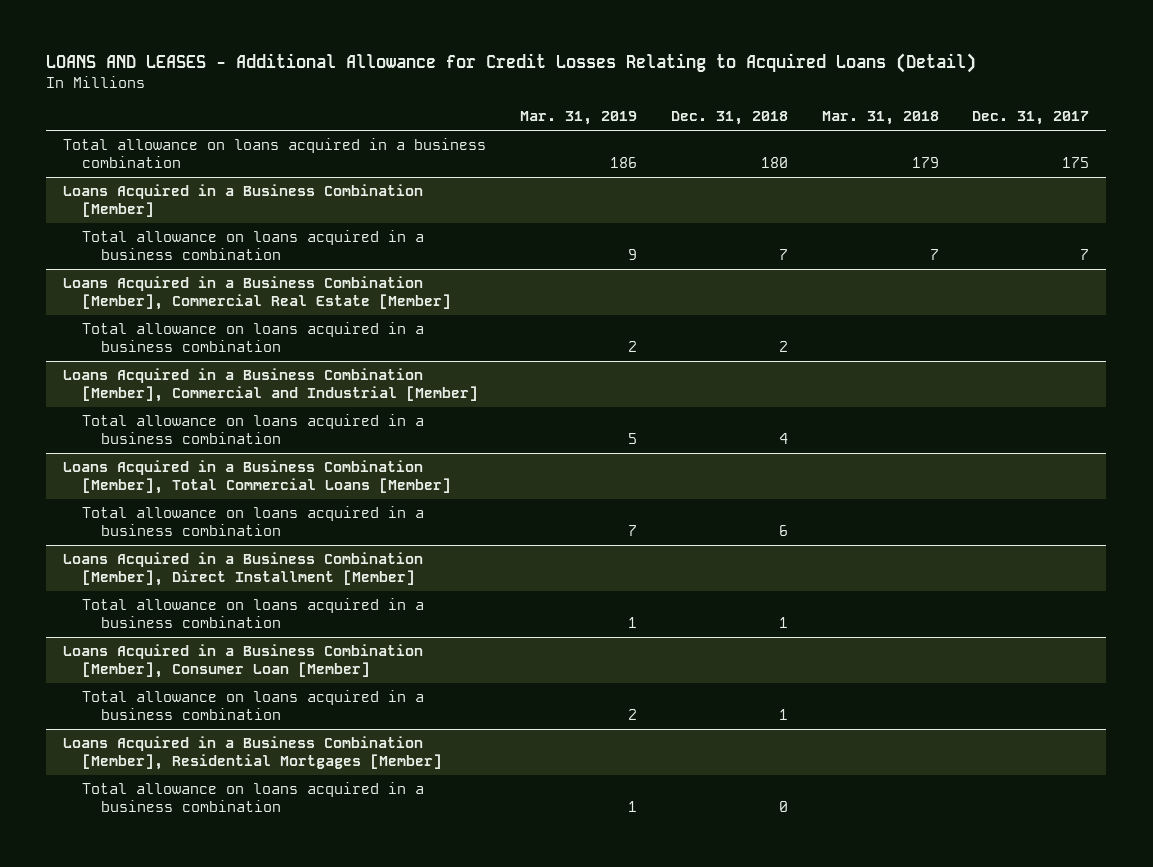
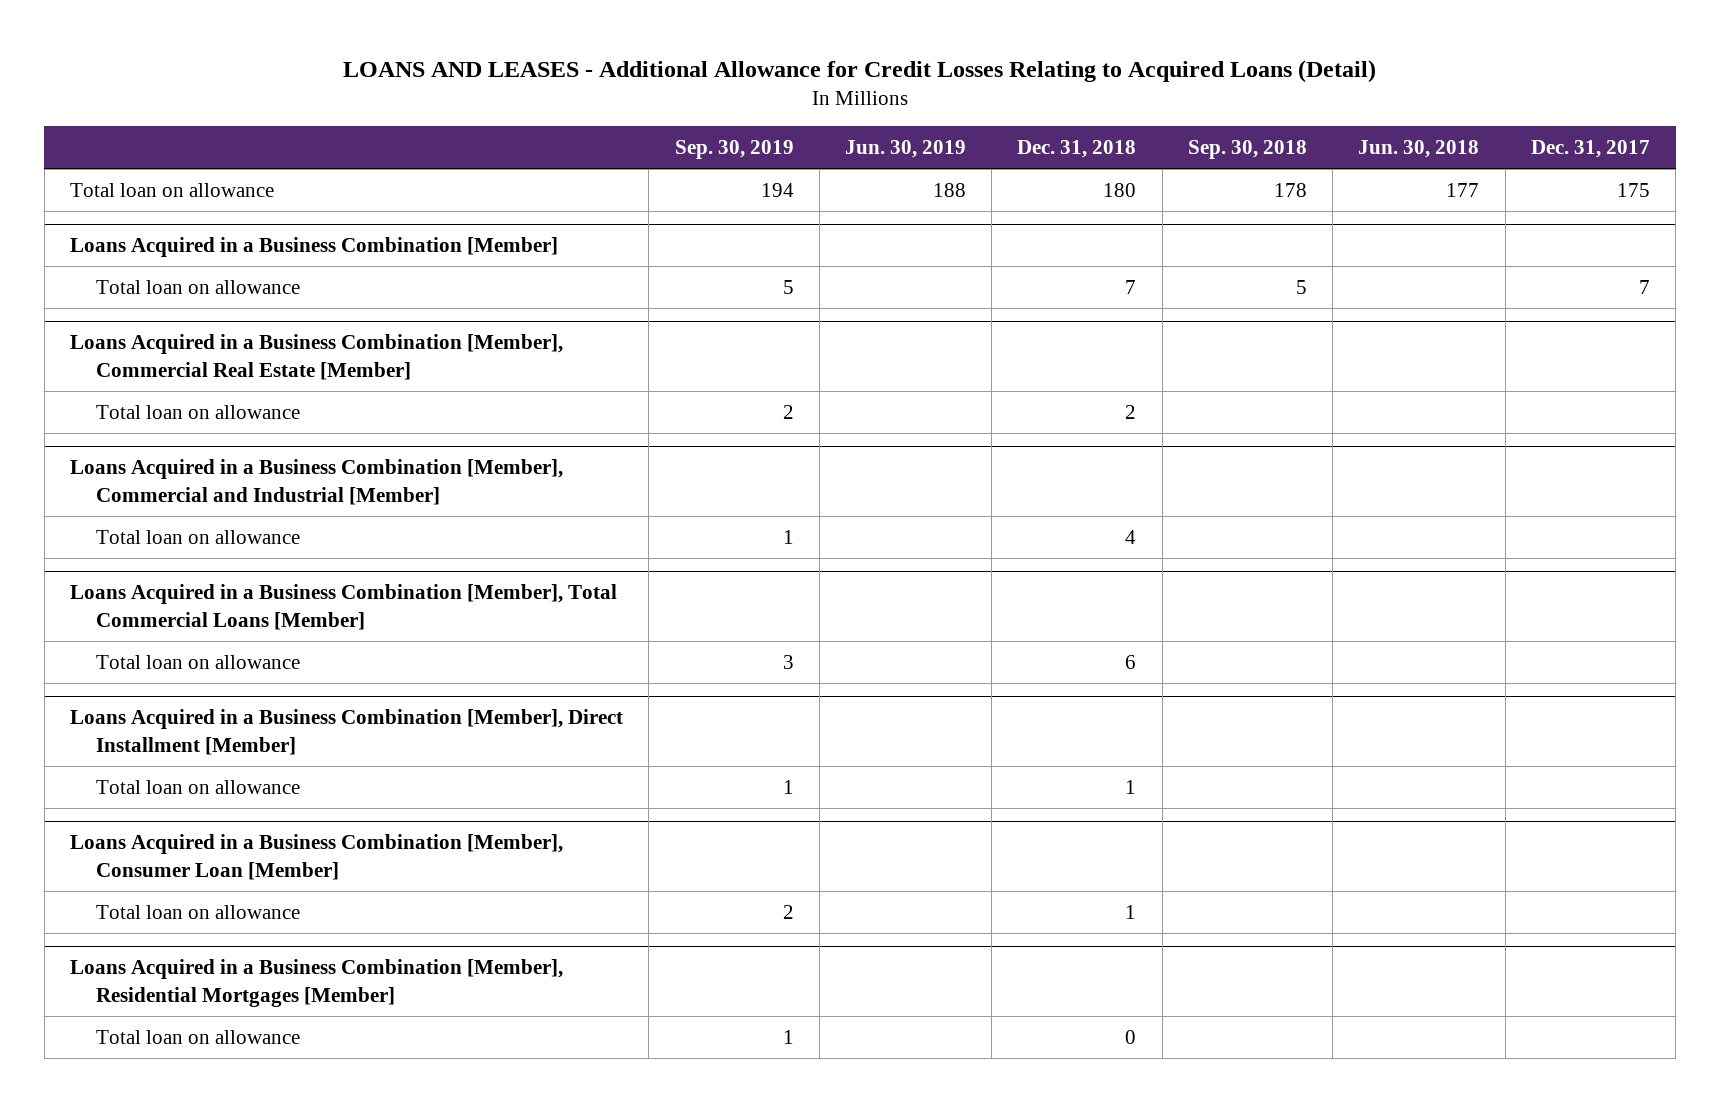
[520,111,638,126] Mar. 31, 2019 -> none
[821,111,939,126] Mar. 31, 2018 -> none
none -> [674,140,794,160] Sep. 30, 2019
none -> [845,140,967,159] Jun. 30, 2019
none -> [1187,140,1307,160] Sep. 30, 2018
none -> [1358,140,1480,159] Jun. 30, 2018
[63,138,487,168] Total allowance on loans acquired in a business combination -> [70,182,275,197] Total loan on allowance
[81,230,424,260] Total allowance on loans acquired in a business combination -> [96,279,301,294] Total loan on allowance
[81,322,424,352] Total allowance on loans acquired in a business combination -> [96,404,301,419] Total loan on allowance
[81,414,424,444] Total allowance on loans acquired in a business combination -> [96,529,301,544] Total loan on allowance
[81,506,424,536] Total allowance on loans acquired in a business combination -> [96,654,301,669] Total loan on allowance
[81,598,424,628] Total allowance on loans acquired in a business combination -> [96,779,301,794] Total loan on allowance
[81,690,424,720] Total allowance on loans acquired in a business combination -> [96,904,301,919] Total loan on allowance
[81,782,424,812] Total allowance on loans acquired in a business combination -> [96,1029,301,1044] Total loan on allowance

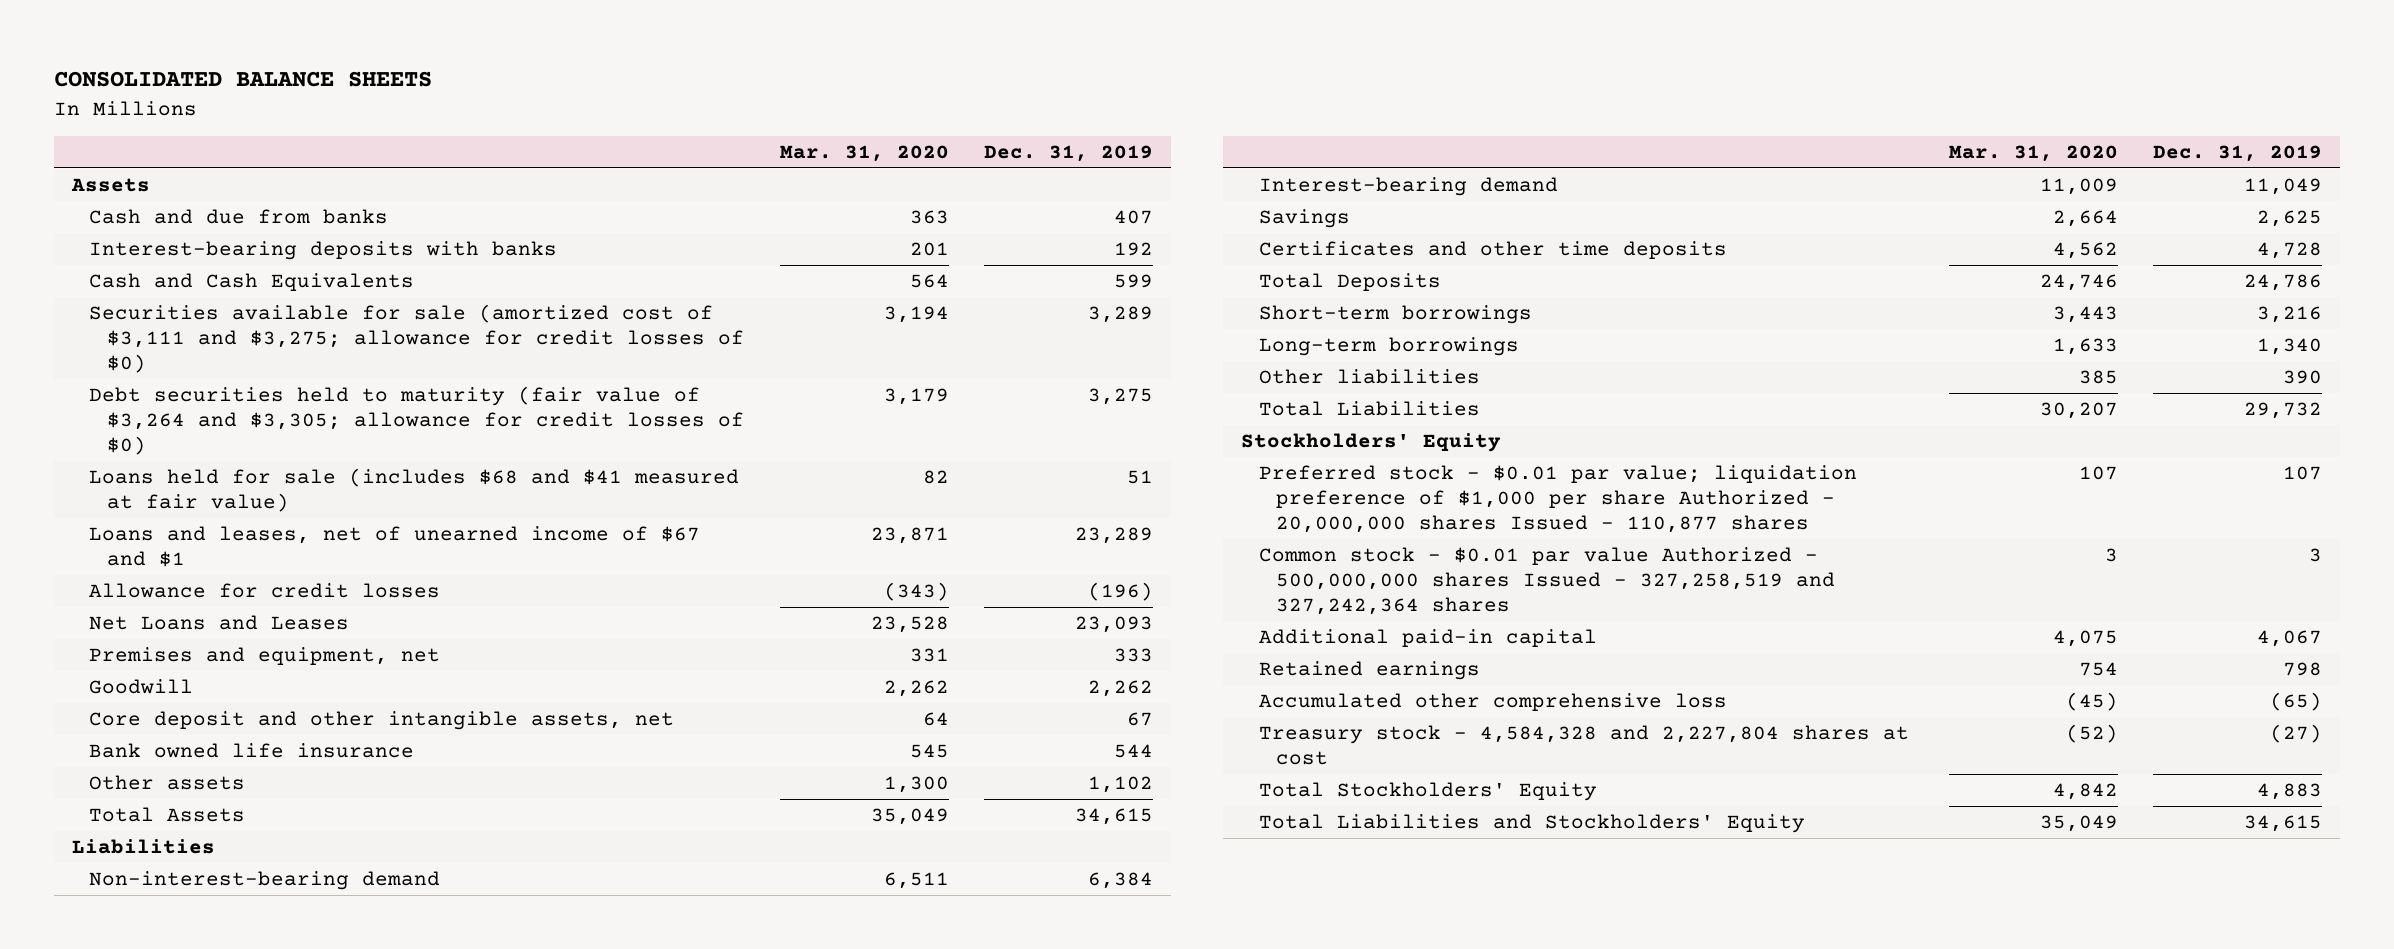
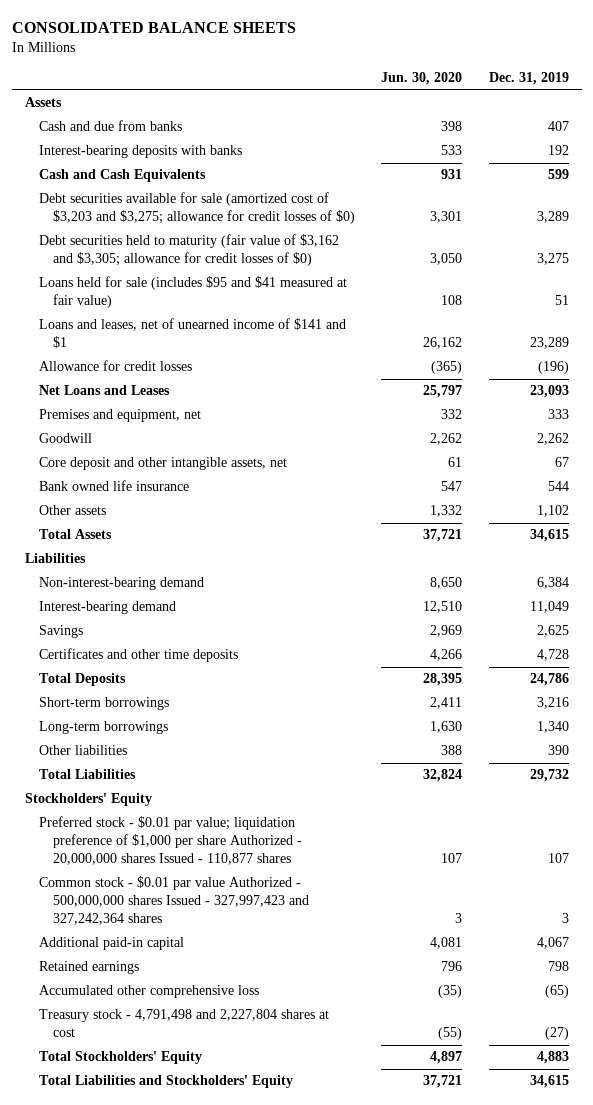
[779,144,949,162] Mar. 31, 2020 -> none
none -> [381,72,463,86] Jun. 30, 2020
[89,304,745,373] Securities available for sale (amortized cost of $3,111 and $3,275; allowance for credit losses of $0) -> [38,192,356,225] Debt securities available for sale (amortized cost of $3,203 and $3,275; allowance for credit losses of $0)
[89,386,745,455] Debt securities held to maturity (fair value of $3,264 and $3,305; allowance for credit losses of $0) -> [38,234,339,267] Debt securities held to maturity (fair value of $3,162 and $3,305; allowance for credit losses of $0)
[89,468,740,512] Loans held for sale (includes $68 and $41 measured at fair value) -> [38,276,347,309] Loans held for sale (includes $95 and $41 measured at fair value)
[89,526,701,567] Loans and leases, net of unearned income of $67 and $1 -> [38,318,346,349] Loans and leases, net of unearned income of $141 and $1
[1258,547,1836,615] Common stock - $0.01 par value Authorized - 500,000,000 shares Issued - 327,258,519 and 327,242,364 shares -> [38,876,310,926] Common stock - $0.01 par value Authorized - 500,000,000 shares Issued - 327,997,423 and 327,242,364 shares
[1258,725,1909,765] Treasury stock - 4,584,328 and 2,227,804 shares at cost -> [38,1009,329,1038] Treasury stock - 4,791,498 and 2,227,804 shares at cost

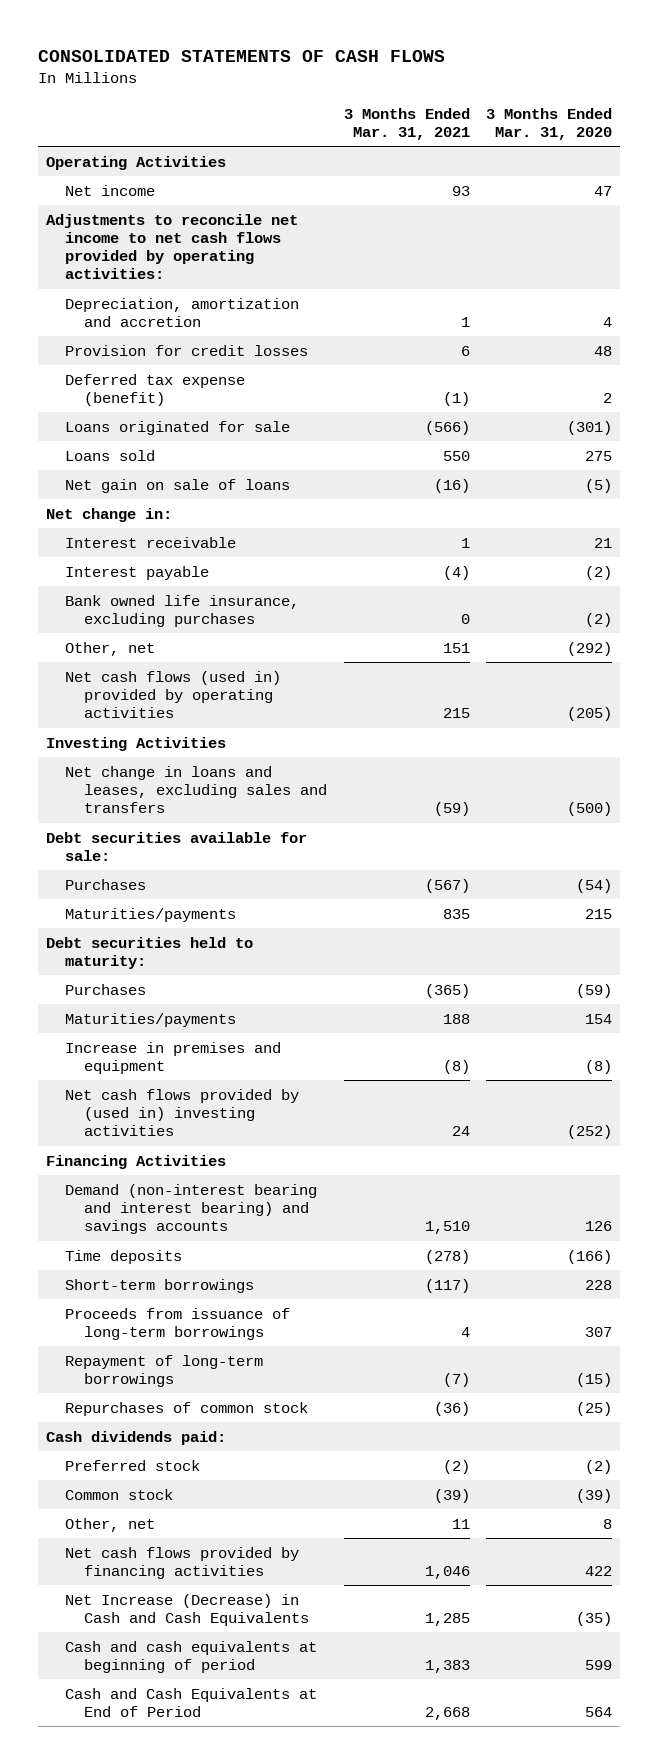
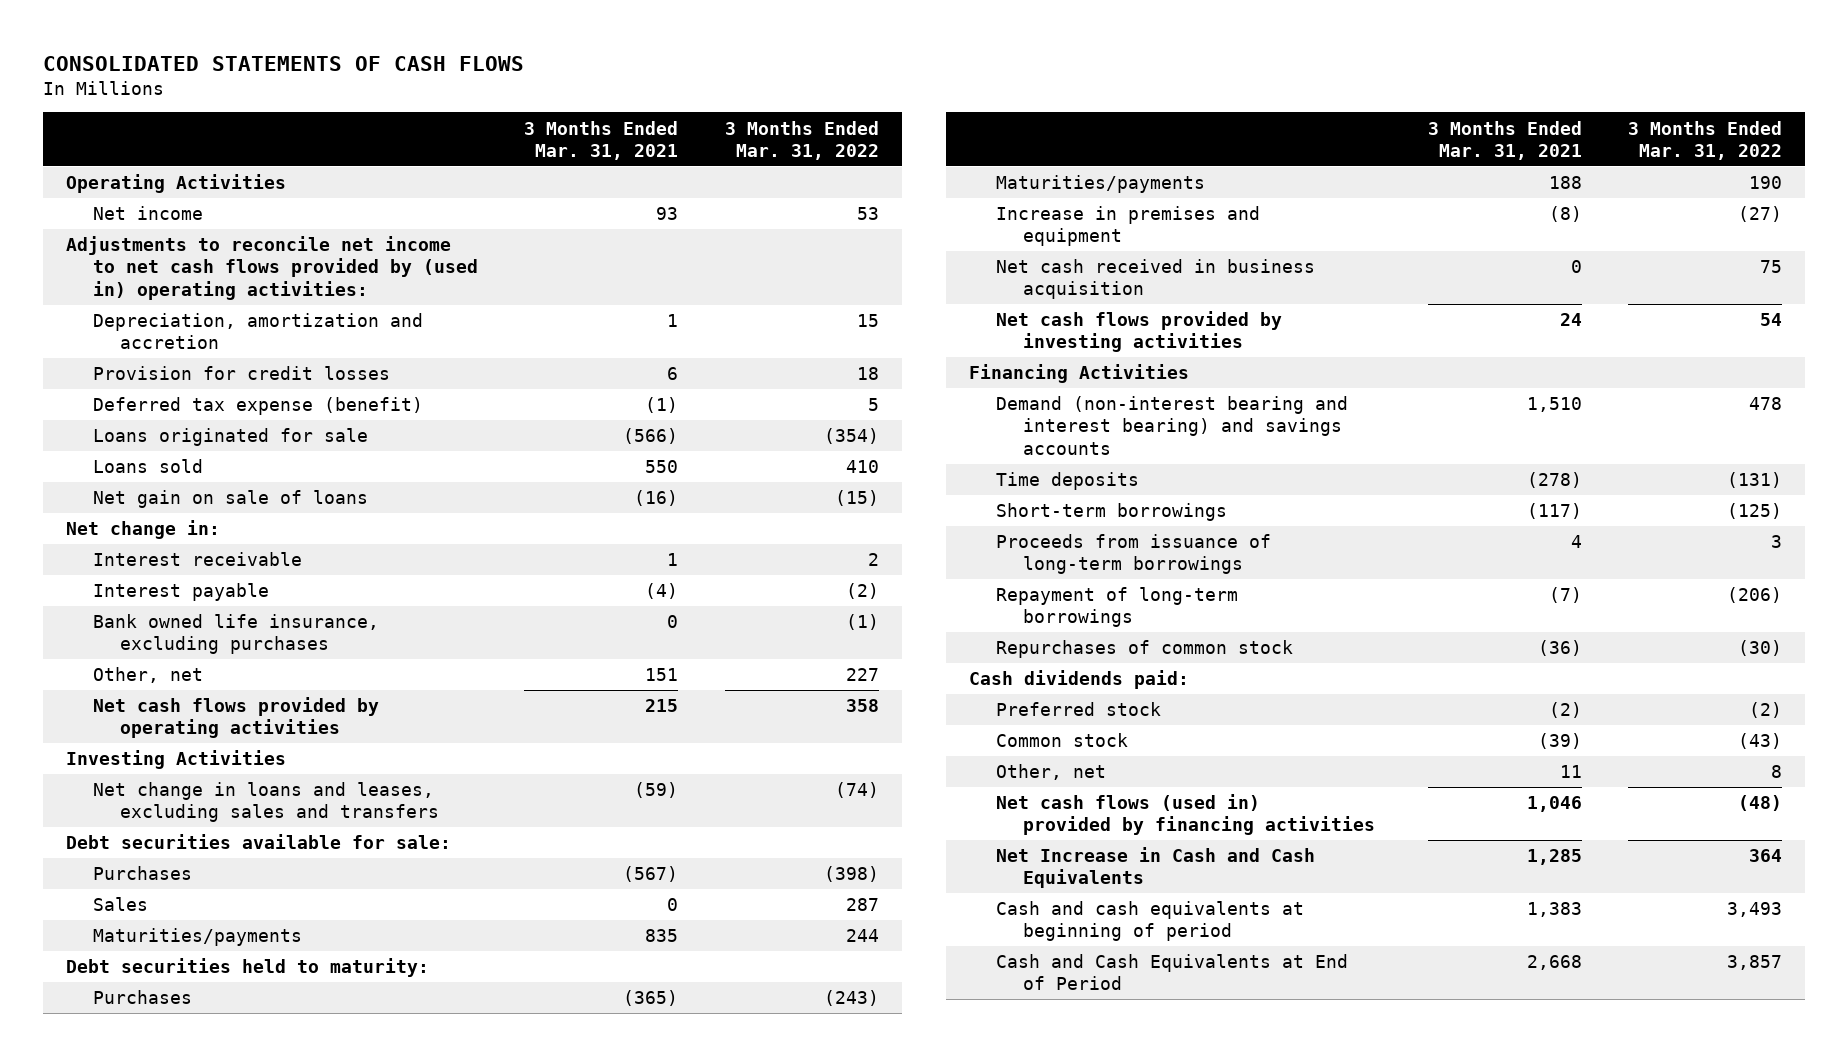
[486,107,613,140] 3 Months Ended Mar. 31, 2020 -> none
none -> [724,120,879,160] 3 Months Ended Mar. 31, 2022
[46,213,299,280] Adjustments to reconcile net income to net cash flows provided by operating activities: -> [66,236,479,300] Adjustments to reconcile net income to net cash flows provided by (used in) operating activities:
[65,670,282,719] Net cash flows (used in) provided by operating activities -> [93,697,380,739] Net cash flows provided by operating activities
none -> [93,897,149,912] Sales
none -> [996,259,1316,300] Net cash received in business acquisition
[65,1088,300,1137] Net cash flows provided by (used in) investing activities -> [996,311,1283,353] Net cash flows provided by investing activities
[65,1546,300,1579] Net cash flows provided by financing activities -> [996,794,1376,836] Net cash flows (used in) provided by financing activities
[65,1593,310,1626] Net Increase (Decrease) in Cash and Cash Equivalents -> [996,847,1316,889] Net Increase in Cash and Cash Equivalents

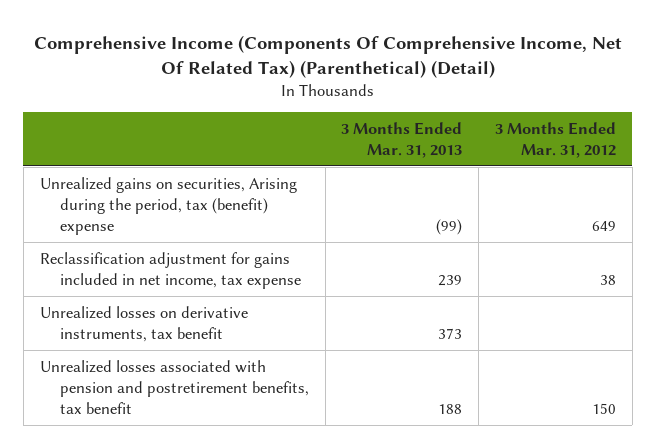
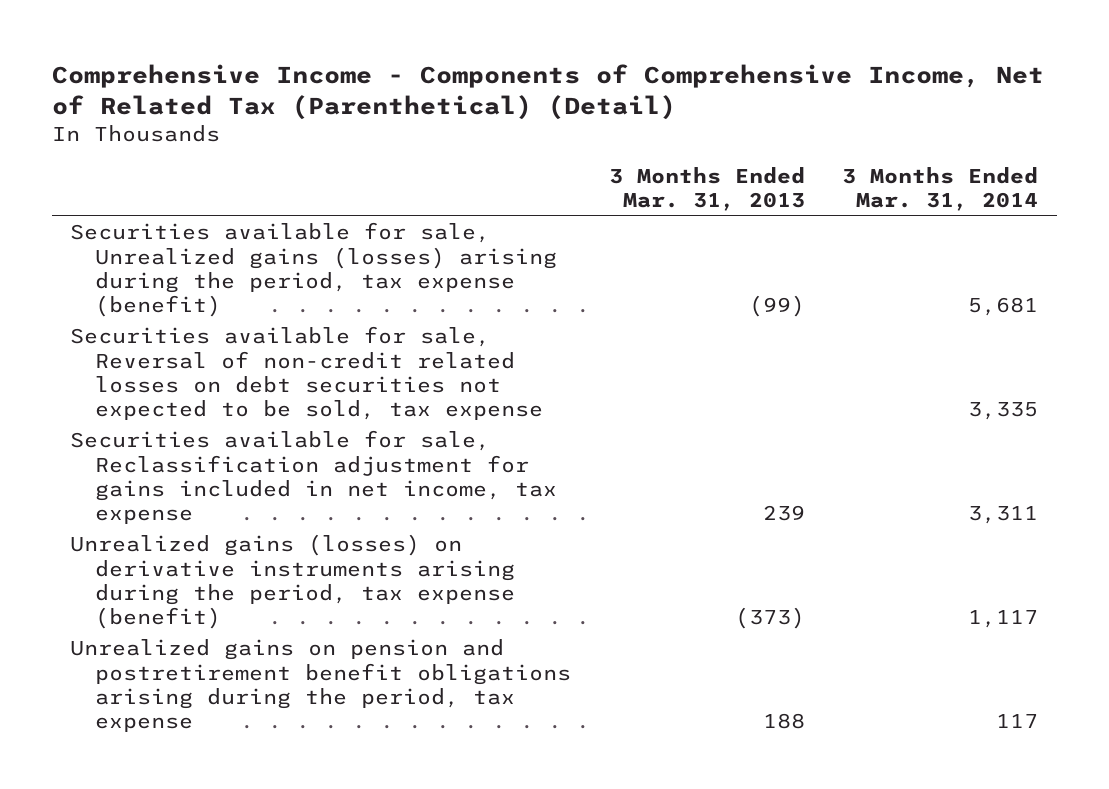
[33,34,622,78] Comprehensive Income (Components Of Comprehensive Income, Net Of Related Tax) (Parenthetical) (Detail) -> [51,63,1044,120] Comprehensive Income - Components of Comprehensive Income, Net of Related Tax (Parenthetical) (Detail)
[494,121,616,158] 3 Months Ended Mar. 31, 2012 -> none
none -> [842,166,1039,212] 3 Months Ended Mar. 31, 2014
[39,176,297,235] Unrealized gains on securities, Arising during the period, tax (benefit) expense -> [70,222,558,318] Securities available for sale, Unrealized gains (losses) arising during the period, tax expense (benefit)
none -> [70,326,544,421] Securities available for sale, Reversal of non-credit related losses on debt securities not expected to be sold, tax expense
[39,251,301,289] Reclassification adjustment for gains included in net income, tax expense -> [70,430,558,525] Securities available for sale, Reclassification adjustment for gains included in net income, tax expense
[39,305,248,342] Unrealized losses on derivative instruments, tax benefit -> [70,534,516,630] Unrealized gains (losses) on derivative instruments arising during the period, tax expense (benefit)
[438,327,463,339] 373 -> [734,607,805,630] (373)
[39,359,309,414] Unrealized losses associated with pension and postretirement benefits, tax benefit -> [70,639,572,733] Unrealized gains on pension and postretirement benefit obligations arising during the period, tax expense

